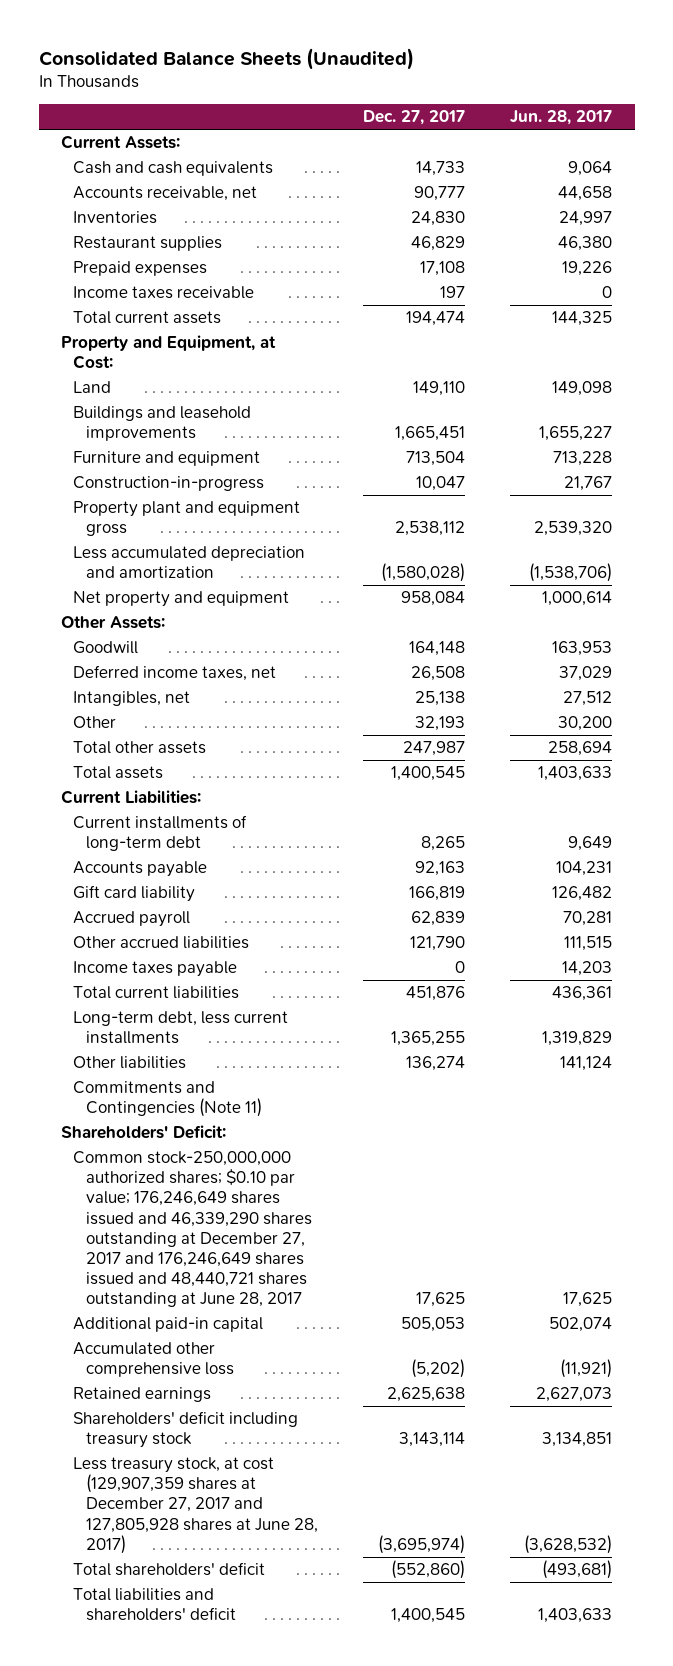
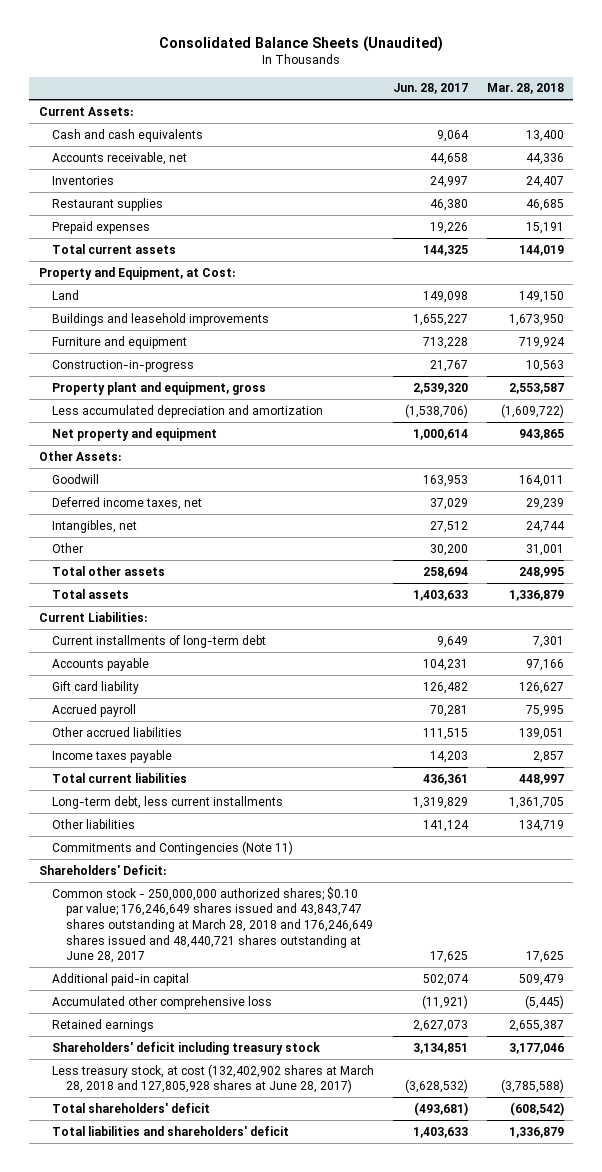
[362,110,465,126] Dec. 27, 2017 -> none
none -> [486,83,564,95] Mar. 28, 2018
[73,286,255,300] Income taxes receivable -> none
[73,501,301,537] Property plant and equipment gross -> [52,381,267,395] Property plant and equipment, gross
[73,1151,312,1308] Common stock-250,000,000 authorized shares; $0.10 par value; 176,246,649 shares issued and 46,339,290 shares outstanding at December 27, 2017 and 176,246,649 shares issued and 48,440,721 shares outstanding at June 28, 2017 -> [52,886,373,964] Common stock - 250,000,000 authorized shares; $0.10 par value; 176,246,649 shares issued and 43,843,747 shares outstanding at March 28, 2018 and 176,246,649 shares issued and 48,440,721 shares outstanding at June 28, 2017
[73,1457,318,1554] Less treasury stock, at cost (129,907,359 shares at December 27, 2017 and 127,805,928 shares at June 28, 2017) -> [52,1063,375,1094] Less treasury stock, at cost (132,402,902 shares at March 28, 2018 and 127,805,928 shares at June 28, 2017)

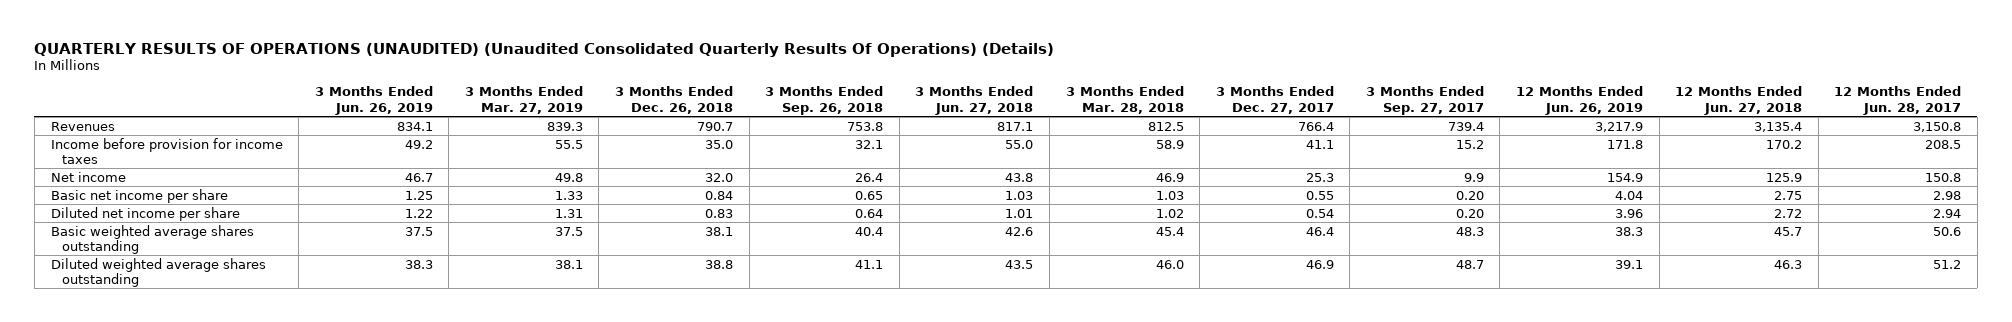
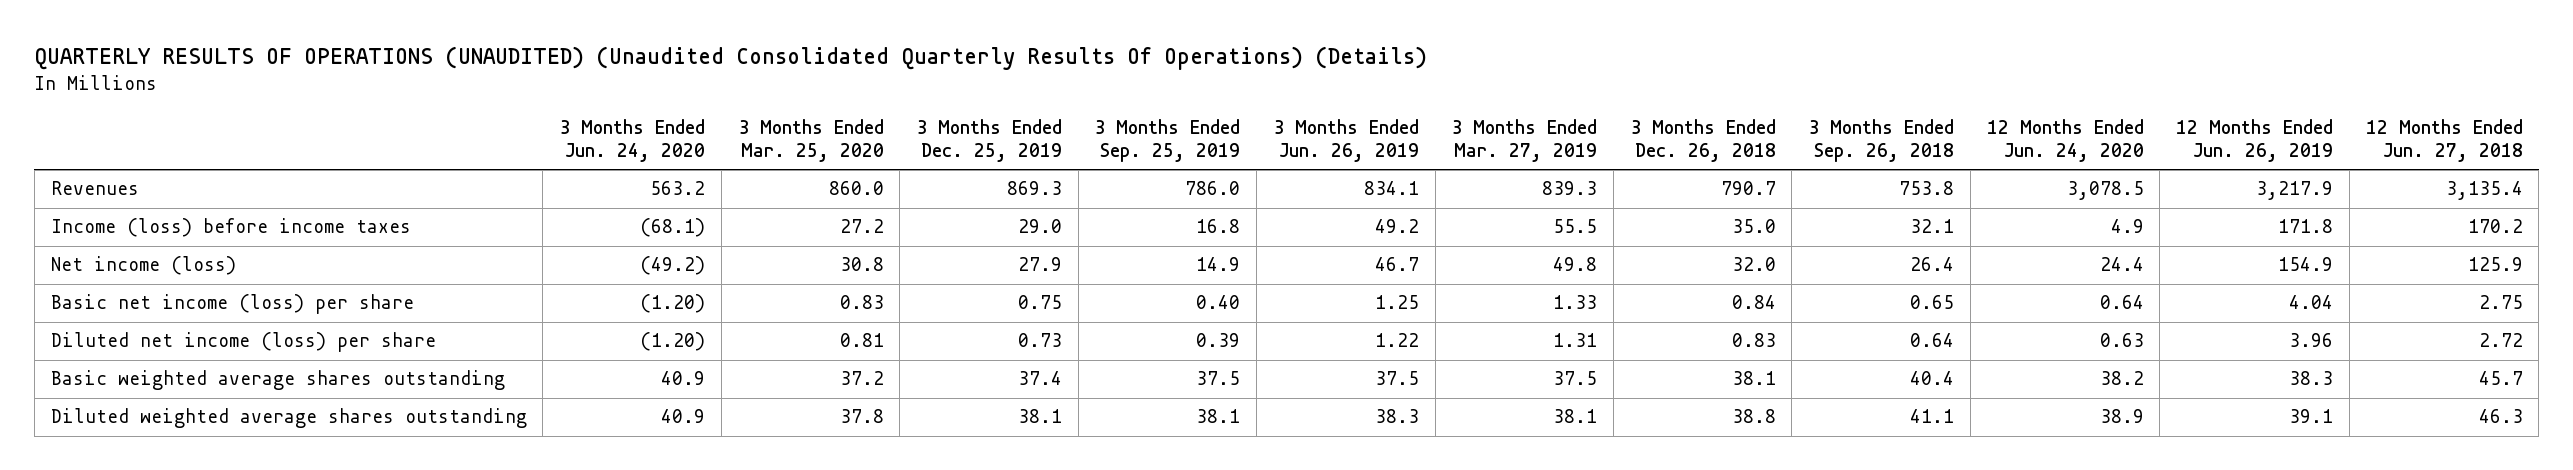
[915,86,1034,115] 3 Months Ended Jun. 27, 2018 -> none
[1065,86,1184,114] 3 Months Ended Mar. 28, 2018 -> none
[1215,86,1334,114] 3 Months Ended Dec. 27, 2017 -> none
[1365,86,1484,115] 3 Months Ended Sep. 27, 2017 -> none
[1834,86,1962,115] 12 Months Ended Jun. 28, 2017 -> none
none -> [559,119,706,163] 3 Months Ended Jun. 24, 2020
none -> [737,119,884,163] 3 Months Ended Mar. 25, 2020
none -> [915,119,1062,163] 3 Months Ended Dec. 25, 2019
none -> [1094,119,1241,163] 3 Months Ended Sep. 25, 2019
none -> [1986,119,2144,163] 12 Months Ended Jun. 24, 2020
[50,137,283,164] Income before provision for income taxes -> [50,218,411,238] Income (loss) before income taxes
[50,171,126,182] Net income -> [50,256,236,276] Net income (loss)
[50,188,228,203] Basic net income per share -> [50,294,414,315] Basic net income (loss) per share
[50,206,240,221] Diluted net income per share -> [50,332,436,353] Diluted net income (loss) per share

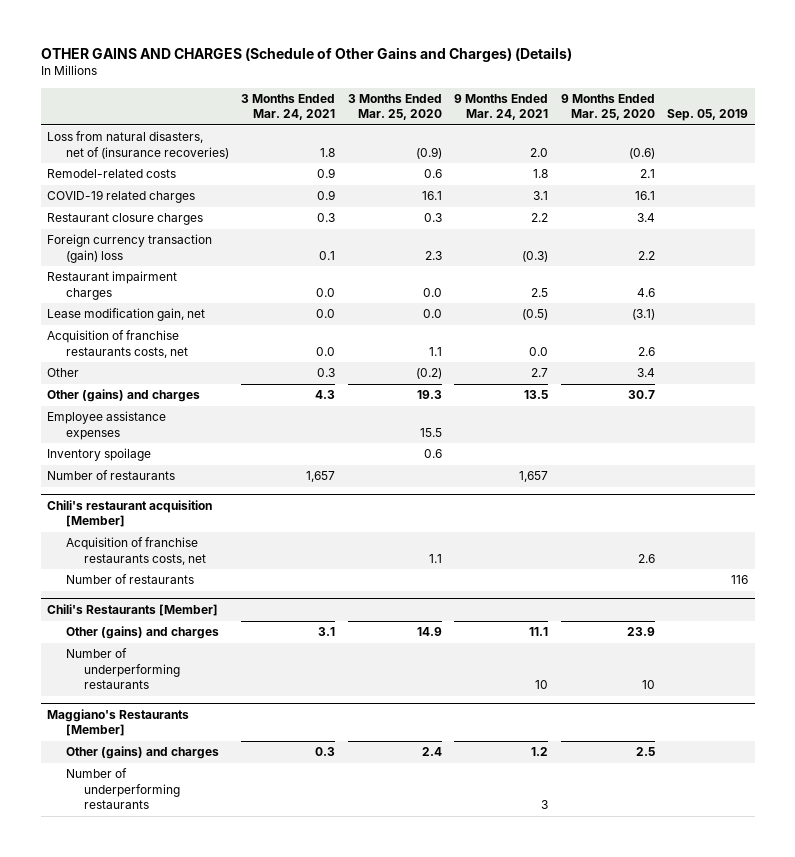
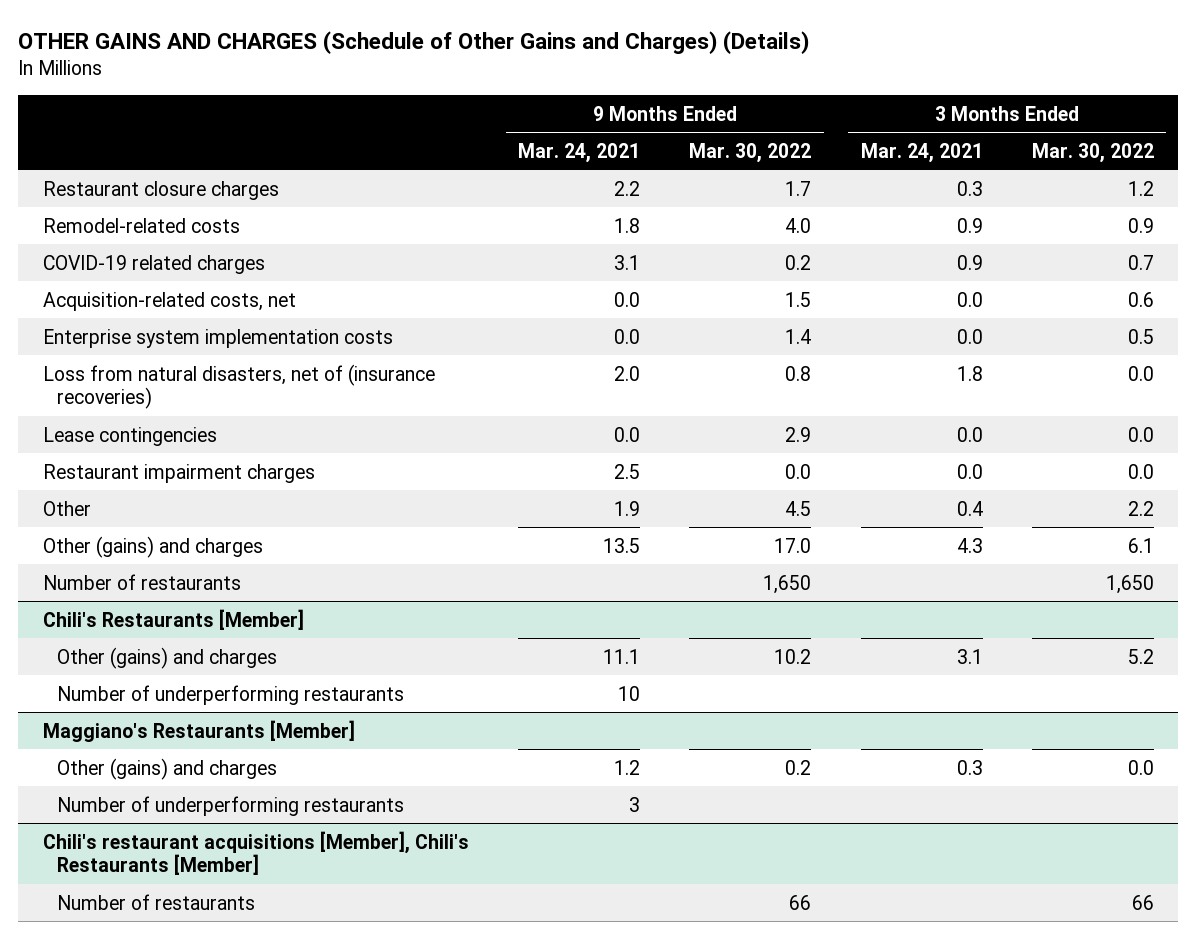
[347,93,442,121] 3 Months Ended Mar. 25, 2020 -> none
[560,93,655,121] 9 Months Ended Mar. 25, 2020 -> none
[667,109,749,122] Sep. 05, 2019 -> none
none -> [689,142,812,163] Mar. 30, 2022
none -> [1031,142,1154,163] Mar. 30, 2022
[46,213,203,226] Restaurant closure charges -> [42,180,279,200] Restaurant closure charges
[46,234,212,263] Foreign currency transaction (gain) loss -> none
none -> [42,291,296,311] Acquisition-related costs, net
none -> [42,328,393,348] Enterprise system implementation costs
[46,131,229,159] Loss from natural disasters, net of (insurance recoveries) -> [42,363,435,410] Loss from natural disasters, net of (insurance recoveries)
none -> [42,426,217,446] Lease contingencies
[46,308,205,322] Lease modification gain, net -> none
[46,330,188,358] Acquisition of franchise restaurants costs, net -> none
[317,368,336,378] 0.3 -> [956,500,983,516] 0.4
[531,368,549,378] 2.7 -> [613,500,640,516] 1.9
[46,411,166,440] Employee assistance expenses -> none
[46,448,151,462] Inventory spoilage -> none
[46,470,175,481] Number of restaurants -> none
[46,499,212,528] Chili's restaurant acquisition [Member] -> none
[65,537,207,565] Acquisition of franchise restaurants costs, net -> none
none -> [42,830,469,876] Chili's restaurant acquisitions [Member], Chili's Restaurants [Member]
none -> [56,893,255,910] Number of restaurants

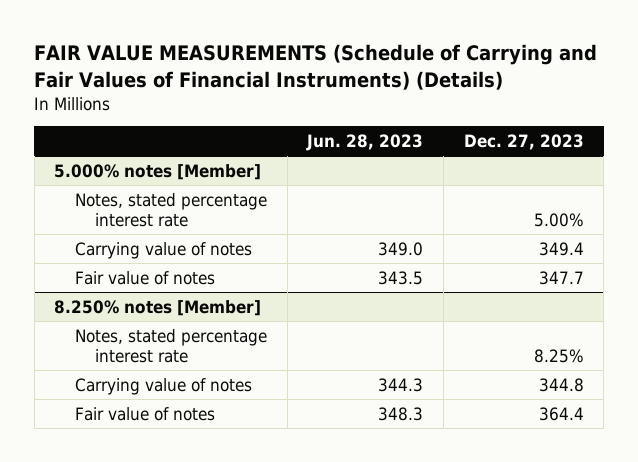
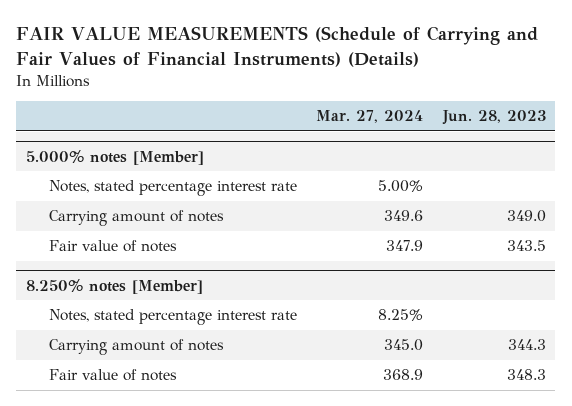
[463,134,584,151] Dec. 27, 2023 -> none
none -> [316,110,424,124] Mar. 27, 2024
[74,241,252,259] Carrying value of notes -> [49,210,225,227] Carrying amount of notes
[74,377,252,395] Carrying value of notes -> [49,339,225,356] Carrying amount of notes

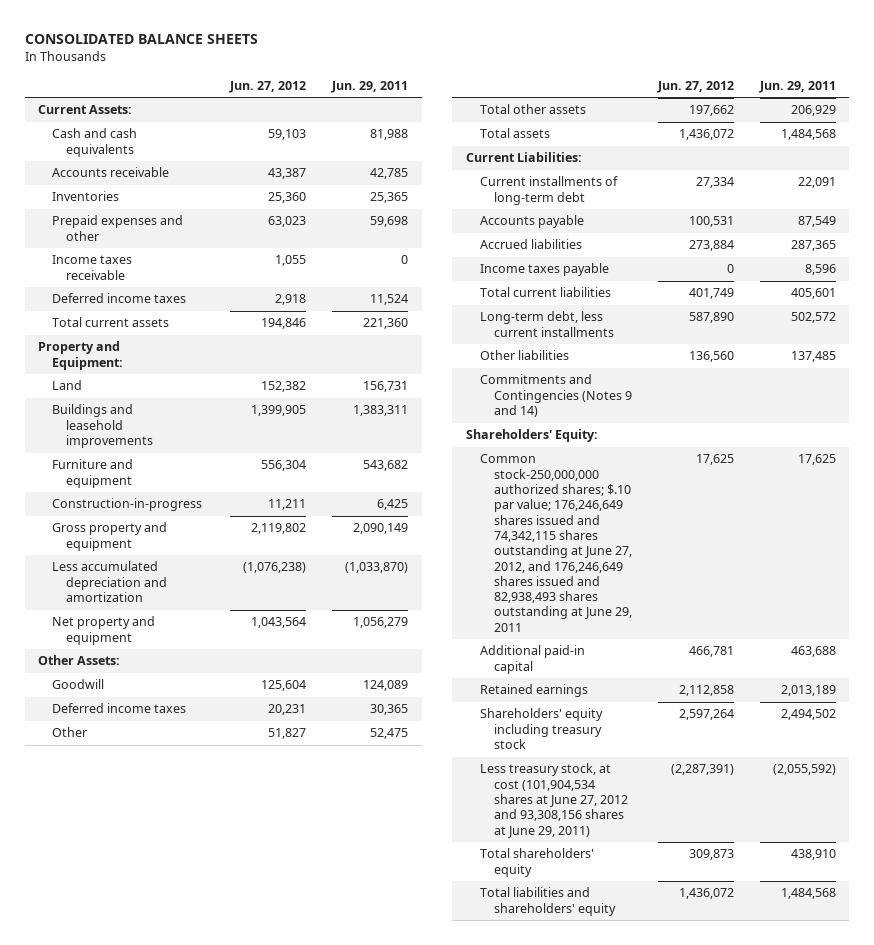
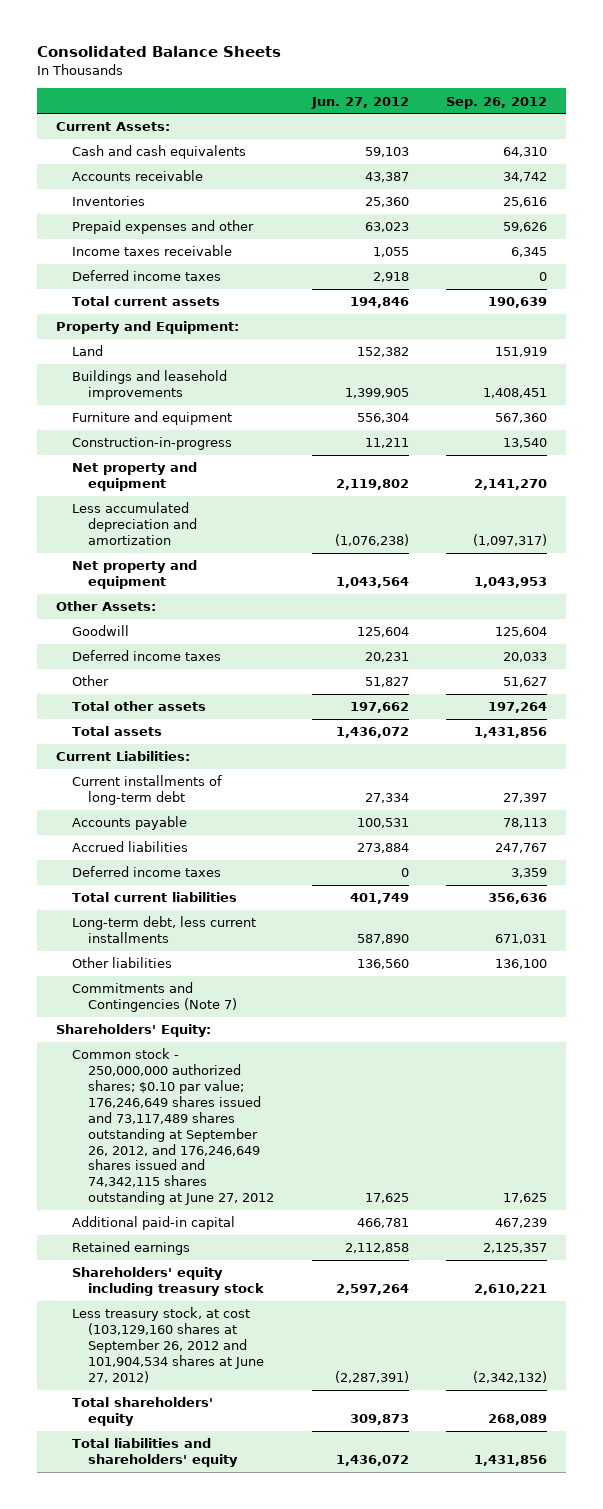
[24,34,258,45] CONSOLIDATED BALANCE SHEETS -> [37,46,282,58] Consolidated Balance Sheets
[331,80,409,93] Jun. 29, 2011 -> none
none -> [445,96,547,109] Sep. 26, 2012
[52,522,168,551] Gross property and equipment -> [72,462,198,492] Net property and equipment
[479,263,609,277] Income taxes payable -> [72,866,222,878] Deferred income taxes
[479,374,632,418] Commitments and Contingencies (Notes 9 and 14) -> [72,982,238,1013] Commitments and Contingencies (Note 7)
[479,454,632,632] Common stock-250,000,000 authorized shares; $.10 par value; 176,246,649 shares issued and 74,342,115 shares outstanding at June 27, 2012, and 176,246,649 shares issued and 82,938,493 shares outstanding at June 29, 2011 -> [72,1048,275,1206] Common stock - 250,000,000 authorized shares; $0.10 par value; 176,246,649 shares issued and 73,117,489 shares outstanding at September 26, 2012, and 176,246,649 shares issued and 74,342,115 shares outstanding at June 27, 2012
[479,763,628,838] Less treasury stock, at cost (101,904,534 shares at June 27, 2012 and 93,308,156 shares at June 29, 2011) -> [72,1307,265,1383] Less treasury stock, at cost (103,129,160 shares at September 26, 2012 and 101,904,534 shares at June 27, 2012)

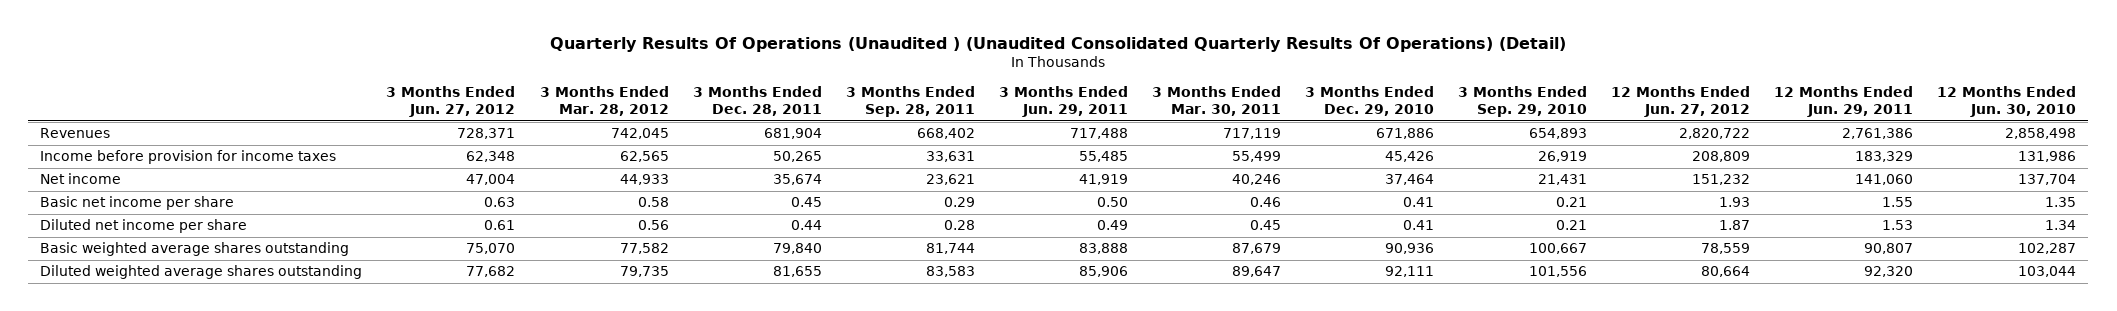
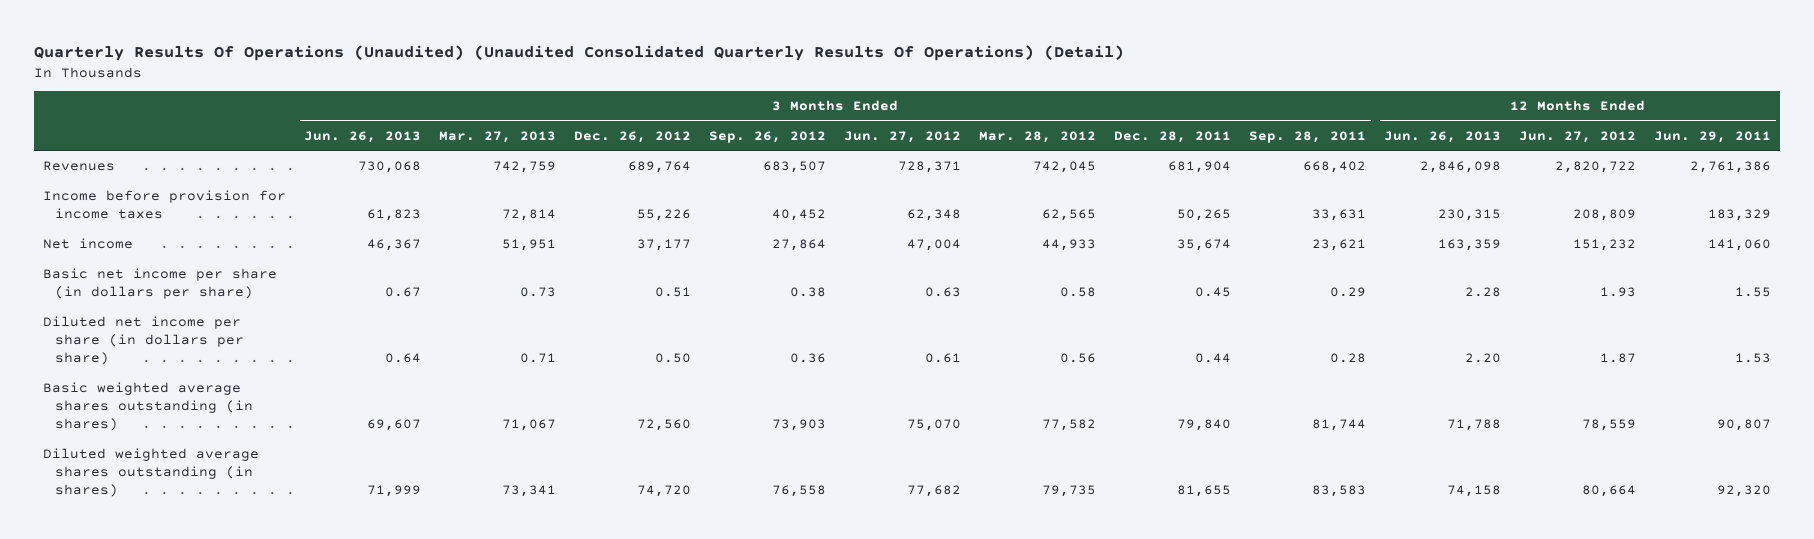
[550,37,1567,53] Quarterly Results Of Operations (Unaudited ) (Unaudited Consolidated Quarterly Results Of Operations) (Detail) -> [33,44,1124,61] Quarterly Results Of Operations (Unaudited) (Unaudited Consolidated Quarterly Results Of Operations) (Detail)
[998,85,1128,118] 3 Months Ended Jun. 29, 2011 -> none
[1151,85,1281,117] 3 Months Ended Mar. 30, 2011 -> none
[1304,85,1434,117] 3 Months Ended Dec. 29, 2010 -> none
[1458,85,1588,118] 3 Months Ended Sep. 29, 2010 -> none
[1937,85,2077,118] 12 Months Ended Jun. 30, 2010 -> none
none -> [304,130,422,143] Jun. 26, 2013
none -> [439,130,557,143] Mar. 27, 2013
none -> [574,130,692,143] Dec. 26, 2012
none -> [709,130,827,143] Sep. 26, 2012
none -> [1384,130,1502,143] Jun. 26, 2013
[40,196,235,211] Basic net income per share -> [43,268,278,300] Basic net income per share (in dollars per share)
[40,219,248,234] Diluted net income per share -> [43,316,245,366] Diluted net income per share (in dollars per share)
[40,242,350,257] Basic weighted average shares outstanding -> [43,382,254,432] Basic weighted average shares outstanding (in shares)
[40,265,363,280] Diluted weighted average shares outstanding -> [43,448,260,498] Diluted weighted average shares outstanding (in shares)

